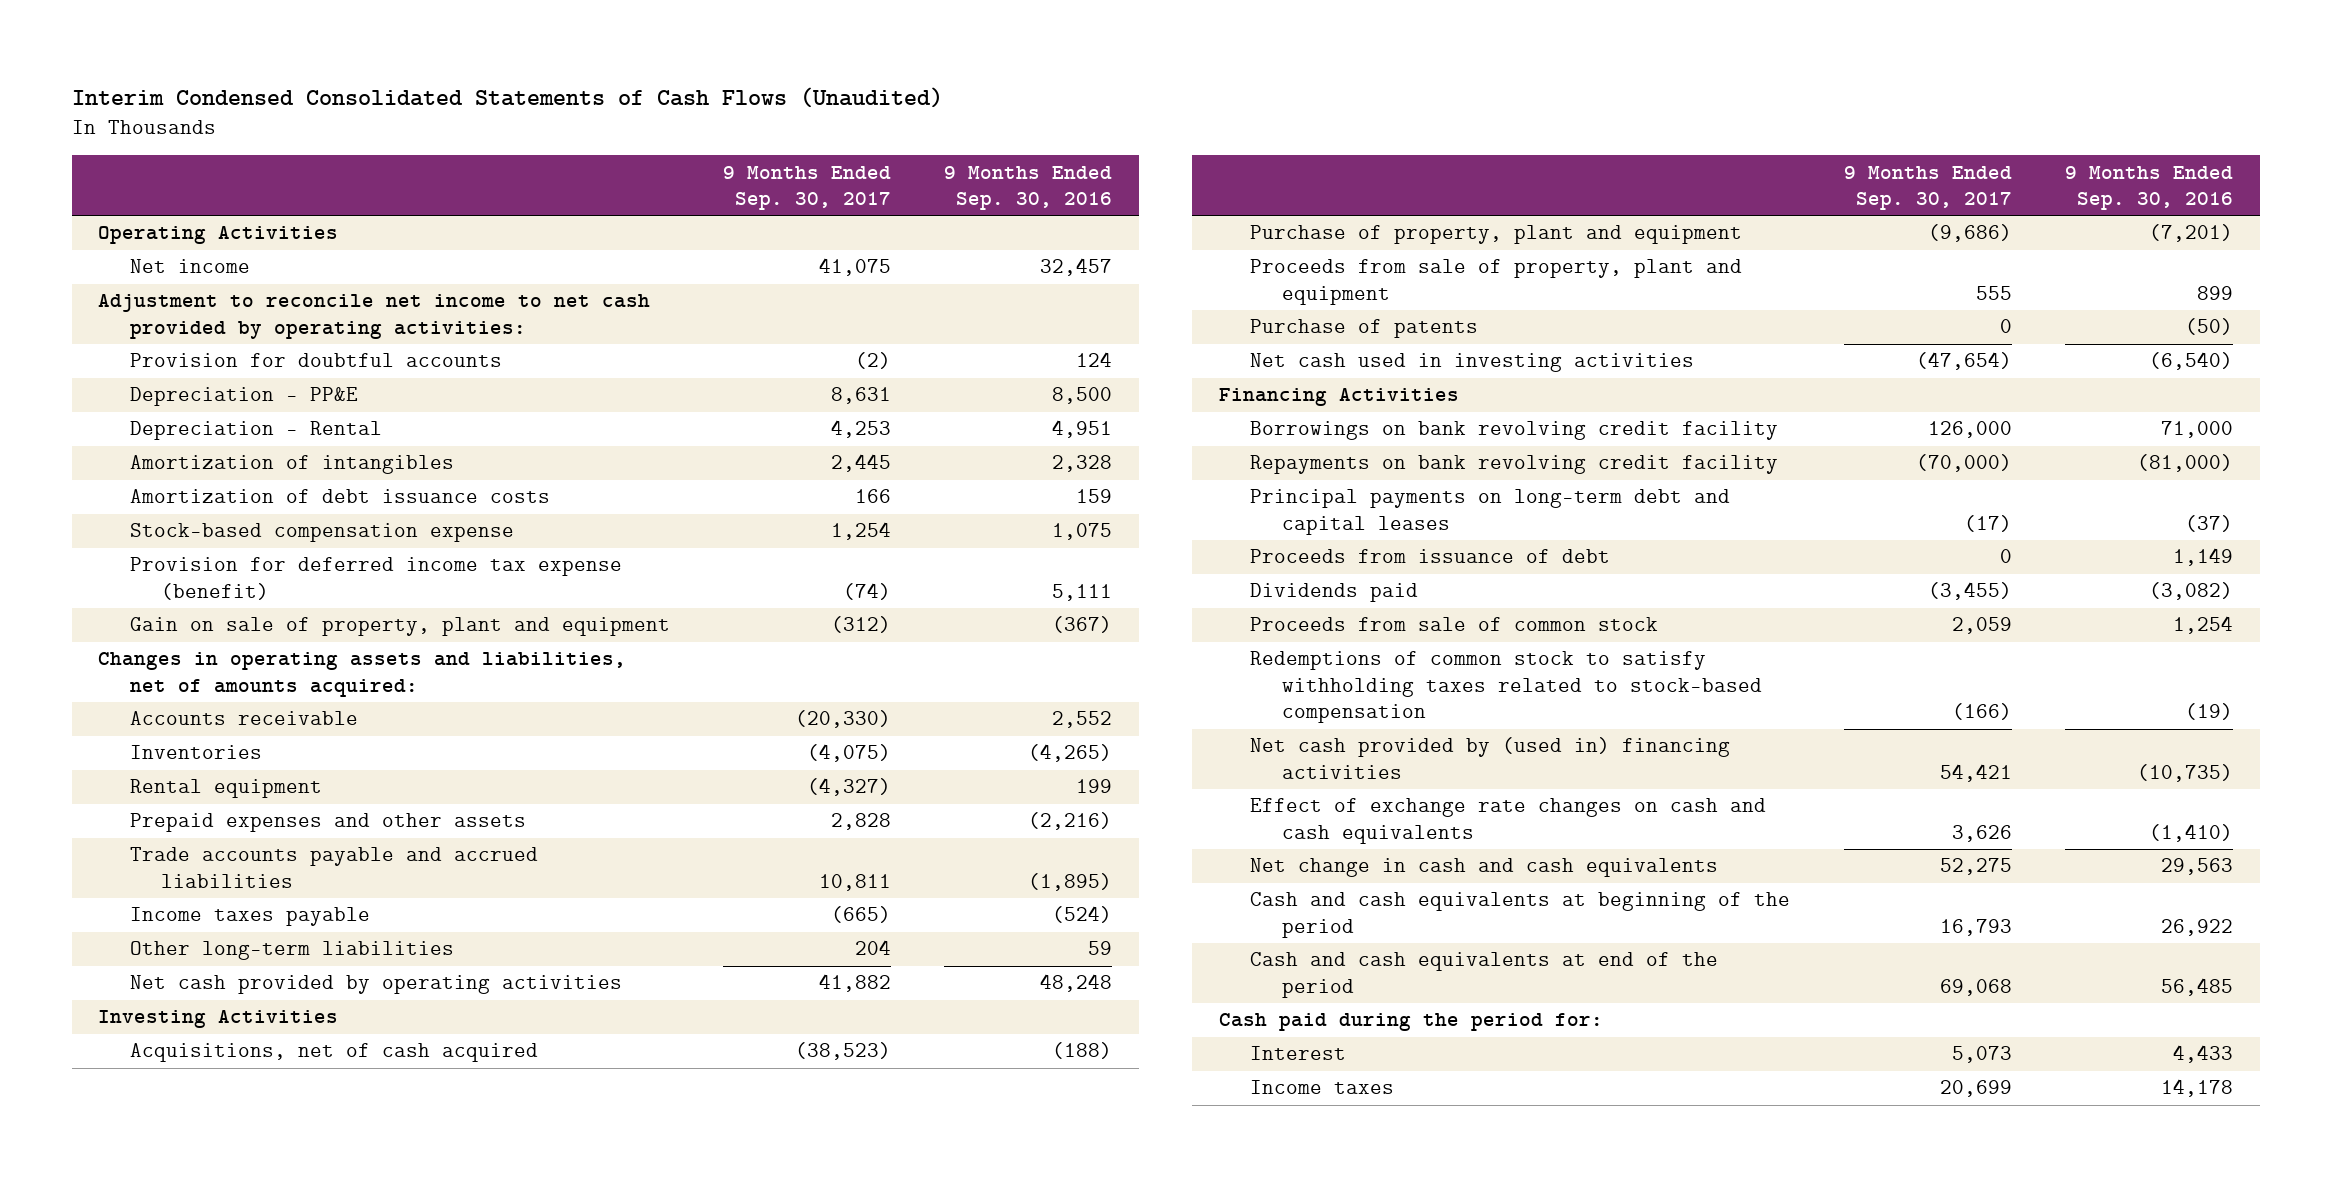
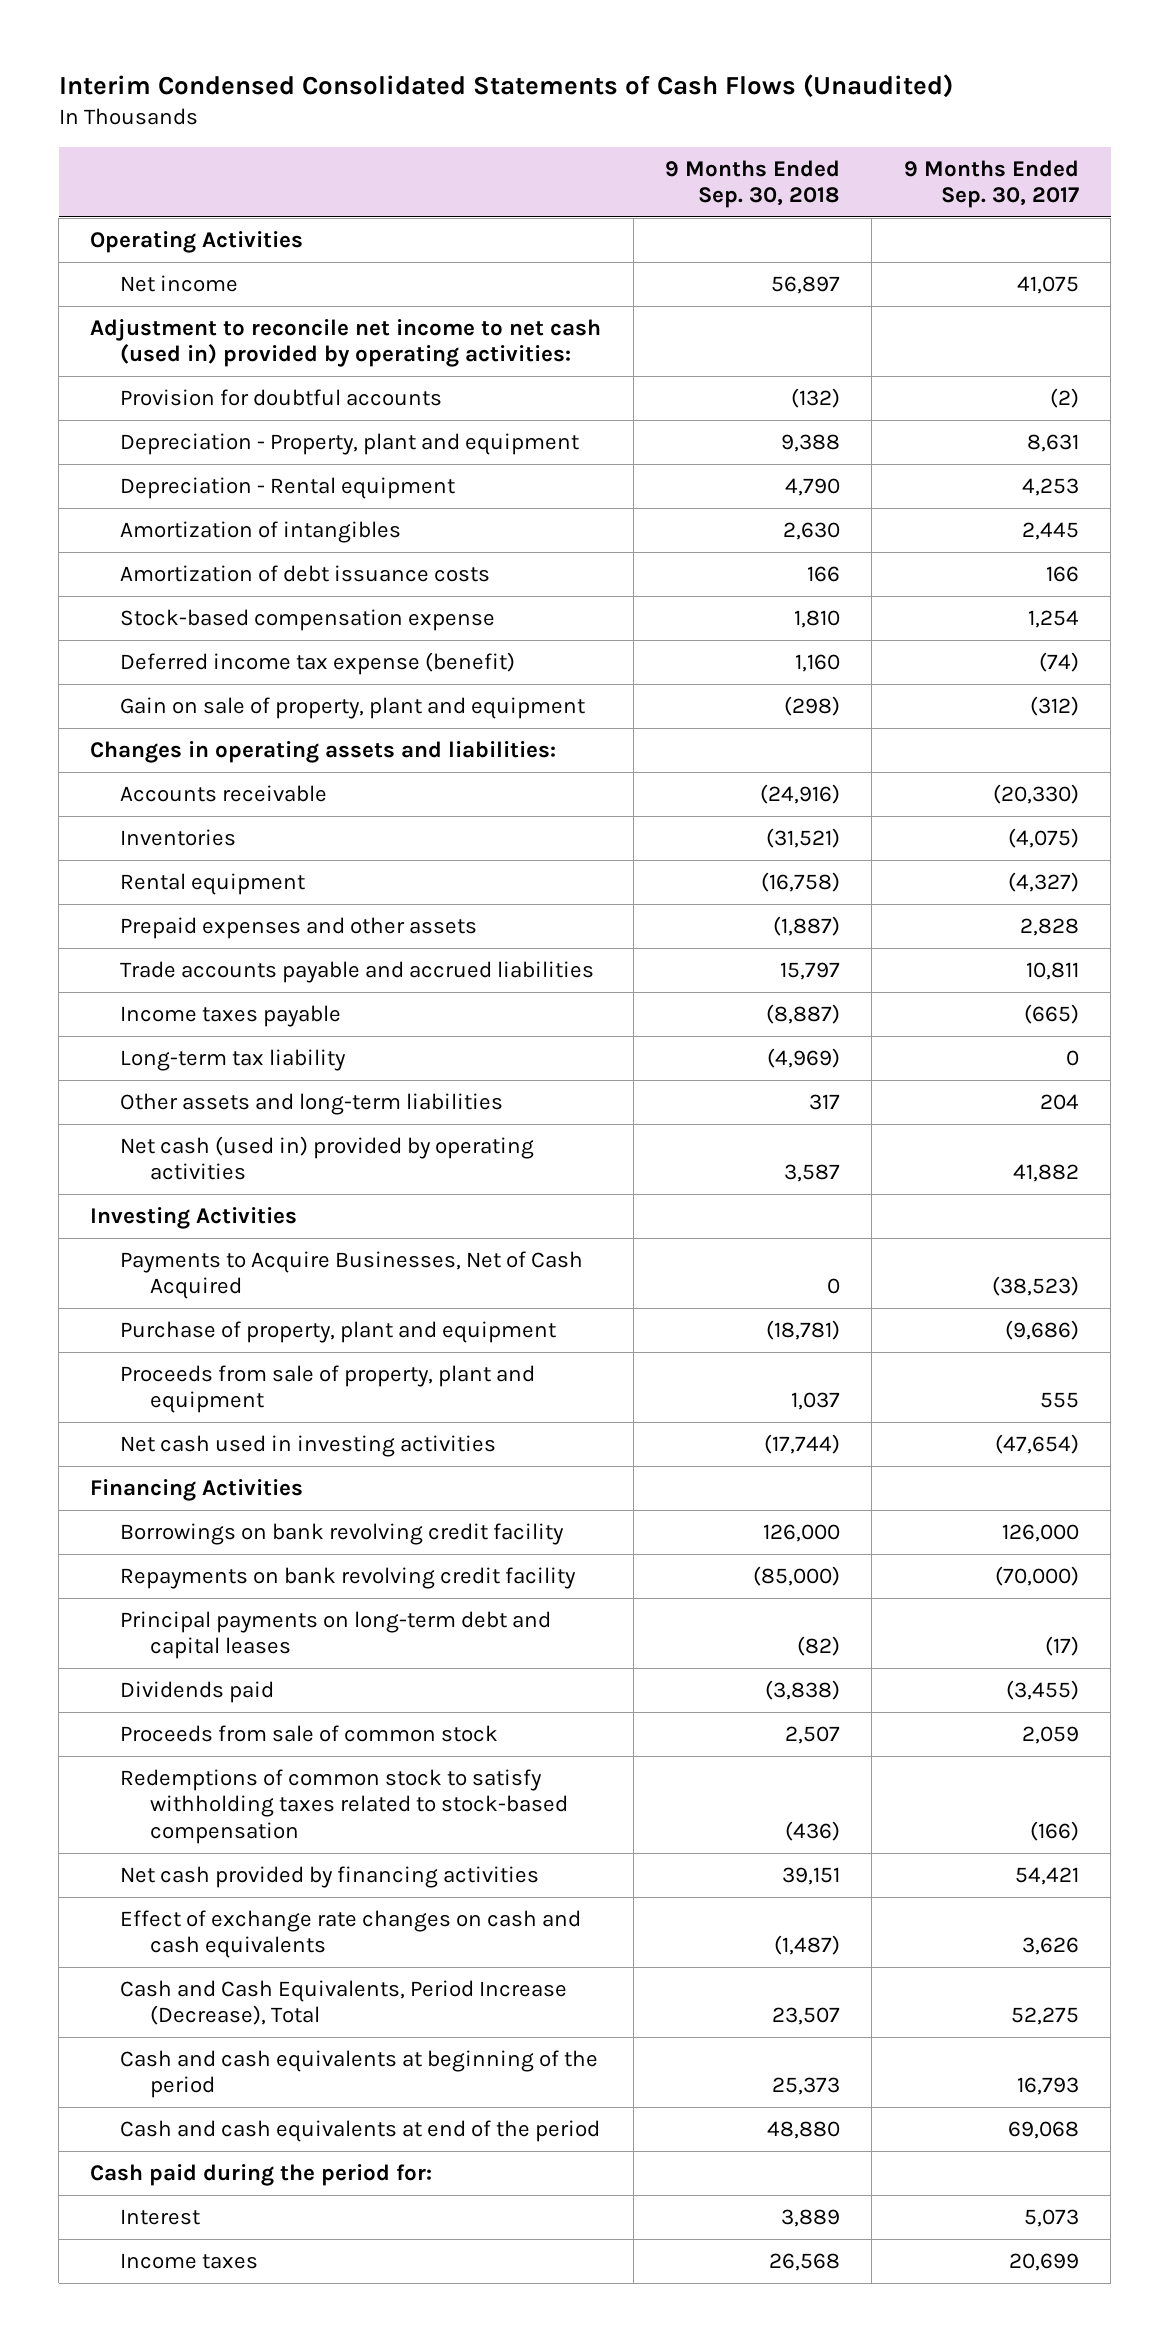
[944,165,1113,211] 9 Months Ended Sep. 30, 2016 -> none
none -> [665,159,841,209] 9 Months Ended Sep. 30, 2018
[98,294,651,339] Adjustment to reconcile net income to net cash provided by operating activities: -> [90,318,602,368] Adjustment to reconcile net income to net cash (used in) provided by operating activities:
[129,387,358,407] Depreciation - PP&E -> [120,432,580,455] Depreciation - Property, plant and equipment
[129,421,382,441] Depreciation - Rental -> [120,476,456,499] Depreciation - Rental equipment
[129,557,622,600] Provision for deferred income tax expense (benefit) -> [120,651,516,675] Deferred income tax expense (benefit)
[98,652,627,697] Changes in operating assets and liabilities, net of amounts acquired: -> [90,740,557,763] Changes in operating assets and liabilities:
none -> [120,1048,347,1071] Long-term tax liability
[129,941,454,961] Other long-term liabilities -> [120,1092,504,1115] Other assets and long-term liabilities
[129,975,622,995] Net cash provided by operating activities -> [120,1135,535,1181] Net cash (used in) provided by operating activities
[129,1043,538,1063] Acquisitions, net of cash acquired -> [120,1250,584,1300] Payments to Acquire Businesses, Net of Cash Acquired
[1250,319,1479,339] Purchase of patents -> none
[1250,549,1611,564] Proceeds from issuance of debt -> none
[1250,737,1731,779] Net cash provided by (used in) financing activities -> [120,1865,540,1888] Net cash provided by financing activities
[1250,858,1719,878] Net change in cash and cash equivalents -> [120,1979,568,2026] Cash and Cash Equivalents, Period Increase (Decrease), Total

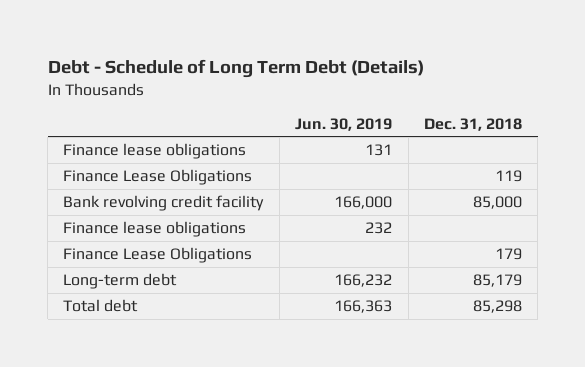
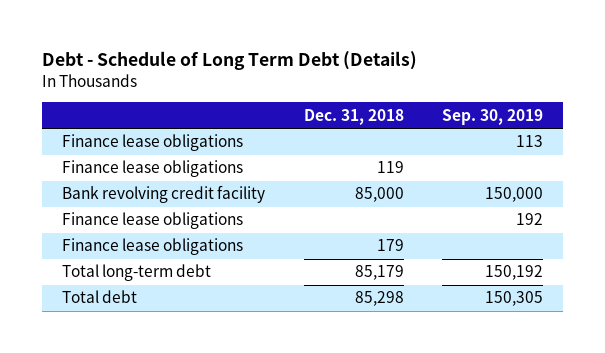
[295,117,393,131] Jun. 30, 2019 -> none
none -> [442,108,544,125] Sep. 30, 2019
[63,169,253,186] Finance Lease Obligations -> [61,160,243,178] Finance lease obligations
[63,247,253,264] Finance Lease Obligations -> [61,238,243,256] Finance lease obligations
[63,273,178,290] Long-term debt -> [61,264,211,282] Total long-term debt

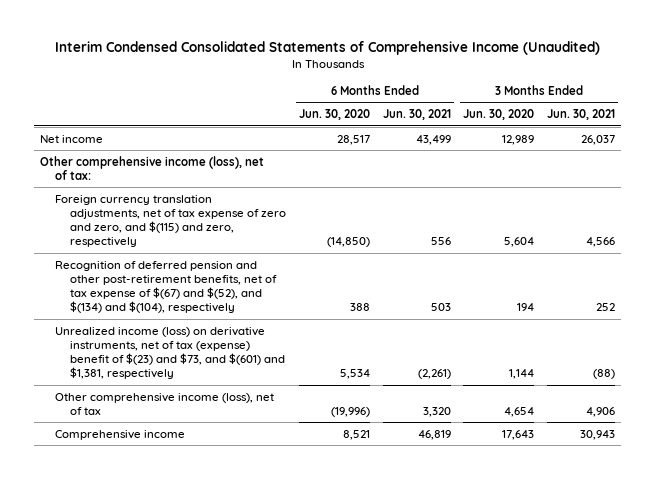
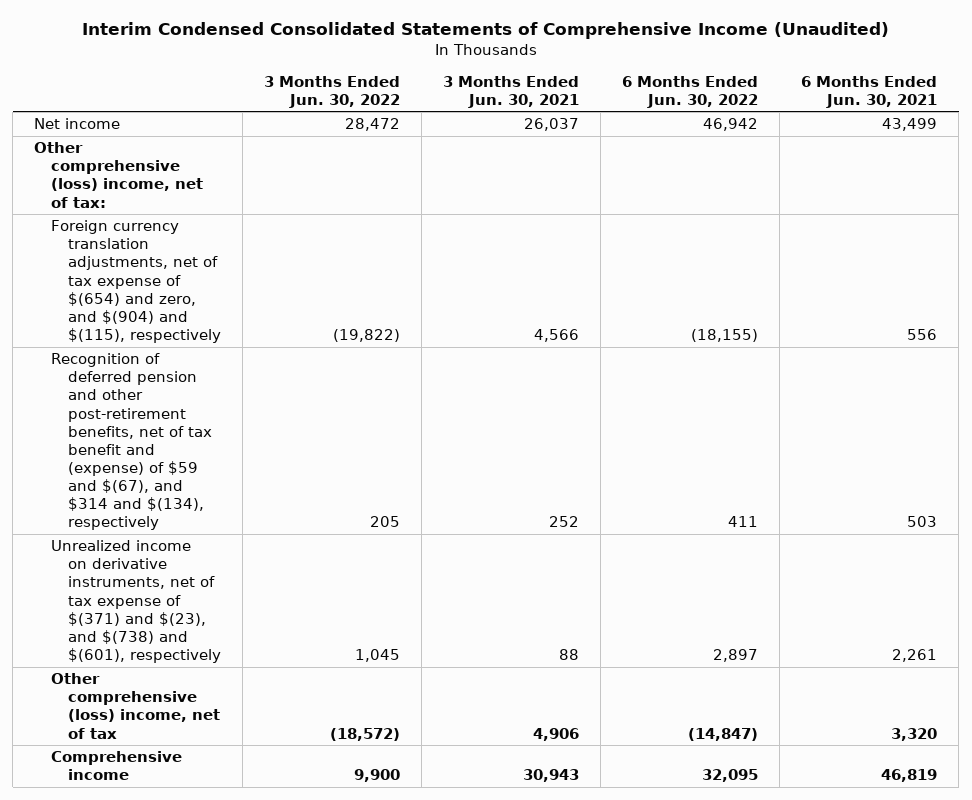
[299,109,371,121] Jun. 30, 2020 -> none
[463,109,535,121] Jun. 30, 2020 -> none
none -> [263,75,400,108] 3 Months Ended Jun. 30, 2022
none -> [621,75,758,108] 6 Months Ended Jun. 30, 2022
[40,155,265,180] Other comprehensive income (loss), net of tax: -> [34,142,203,208] Other comprehensive (loss) income, net of tax:
[55,194,287,248] Foreign currency translation adjustments, net of tax expense of zero and zero, and $(115) and zero, respectively -> [50,220,221,343] Foreign currency translation adjustments, net of tax expense of $(654) and zero, and $(904) and $(115), respectively
[55,260,278,314] Recognition of deferred pension and other post-retirement benefits, net of tax expense of $(67) and $(52), and $(134) and $(104), respectively -> [50,353,212,531] Recognition of deferred pension and other post-retirement benefits, net of tax benefit and (expense) of $59 and $(67), and $314 and $(134), respectively
[55,326,286,380] Unrealized income (loss) on derivative instruments, net of tax (expense) benefit of $(23) and $73, and $(601) and $1,381, respectively -> [50,540,221,663] Unrealized income on derivative instruments, net of tax expense of $(371) and $(23), and $(738) and $(601), respectively
[417,369,451,380] (2,261) -> [892,648,938,662] 2,261
[593,369,616,380] (88) -> [558,648,579,660] 88
[55,392,275,415] Other comprehensive income (loss), net of tax -> [50,673,220,739] Other comprehensive (loss) income, net of tax

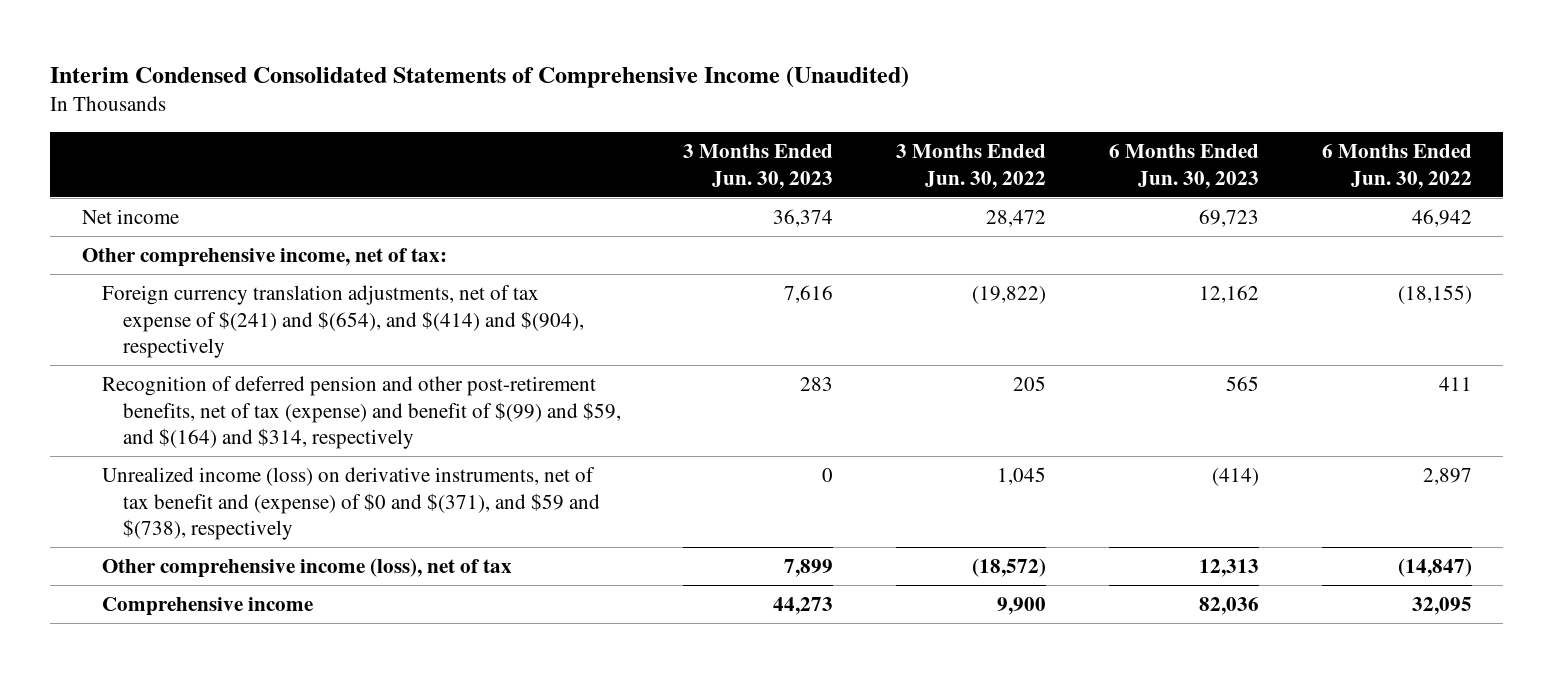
[442,75,579,108] 3 Months Ended Jun. 30, 2021 -> none
[801,75,938,108] 6 Months Ended Jun. 30, 2021 -> none
none -> [683,144,834,189] 3 Months Ended Jun. 30, 2023
none -> [1108,144,1259,189] 6 Months Ended Jun. 30, 2023
[34,142,203,208] Other comprehensive (loss) income, net of tax: -> [81,247,447,267] Other comprehensive income, net of tax:
[50,220,221,343] Foreign currency translation adjustments, net of tax expense of $(654) and zero, and $(904) and $(115), respectively -> [102,284,584,359] Foreign currency translation adjustments, net of tax expense of $(241) and $(654), and $(414) and $(904), respectively
[50,353,212,531] Recognition of deferred pension and other post-retirement benefits, net of tax benefit and (expense) of $59 and $(67), and $314 and $(134), respectively -> [102,375,621,450] Recognition of deferred pension and other post-retirement benefits, net of tax (expense) and benefit of $(99) and $59, and $(164) and $314, respectively
[50,540,221,663] Unrealized income on derivative instruments, net of tax expense of $(371) and $(23), and $(738) and $(601), respectively -> [102,466,600,541] Unrealized income (loss) on derivative instruments, net of tax benefit and (expense) of $0 and $(371), and $59 and $(738), respectively
[50,673,220,739] Other comprehensive (loss) income, net of tax -> [102,557,513,578] Other comprehensive income (loss), net of tax

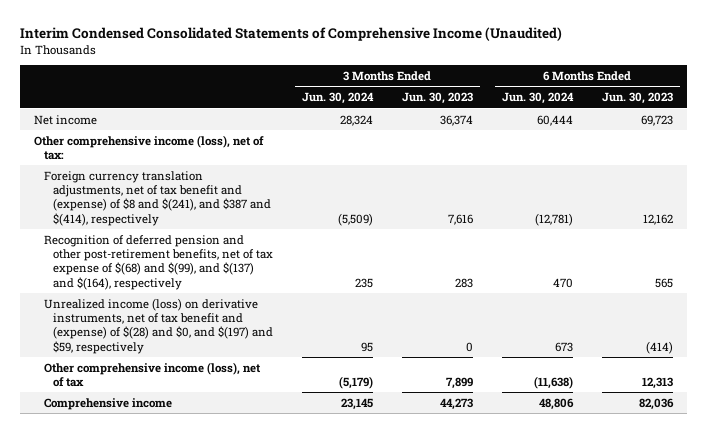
[896,144,1047,189] 3 Months Ended Jun. 30, 2022 -> none
[1321,144,1472,189] 6 Months Ended Jun. 30, 2022 -> none
none -> [301,92,374,105] Jun. 30, 2024
none -> [501,92,574,105] Jun. 30, 2024
[81,247,447,267] Other comprehensive income, net of tax: -> [34,134,265,161] Other comprehensive income (loss), net of tax:
[102,284,584,359] Foreign currency translation adjustments, net of tax expense of $(241) and $(654), and $(414) and $(904), respectively -> [43,170,271,226] Foreign currency translation adjustments, net of tax benefit and (expense) of $8 and $(241), and $387 and $(414), respectively
[102,375,621,450] Recognition of deferred pension and other post-retirement benefits, net of tax (expense) and benefit of $(99) and $59, and $(164) and $314, respectively -> [43,234,273,290] Recognition of deferred pension and other post-retirement benefits, net of tax expense of $(68) and $(99), and $(137) and $(164), respectively
[102,466,600,541] Unrealized income (loss) on derivative instruments, net of tax benefit and (expense) of $0 and $(371), and $59 and $(738), respectively -> [43,297,273,354] Unrealized income (loss) on derivative instruments, net of tax benefit and (expense) of $(28) and $0, and $(197) and $59, respectively

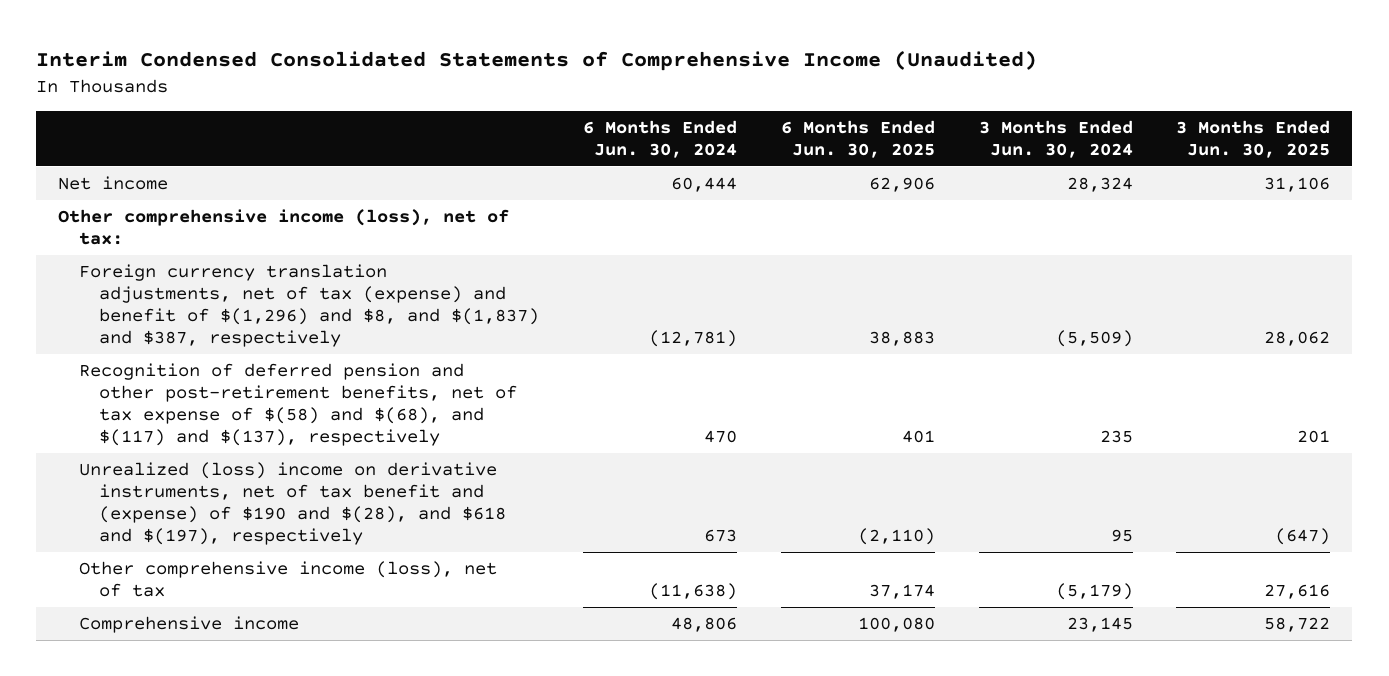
[401,92,473,105] Jun. 30, 2023 -> none
[601,92,673,105] Jun. 30, 2023 -> none
none -> [780,119,935,159] 6 Months Ended Jun. 30, 2025
none -> [1176,119,1331,159] 3 Months Ended Jun. 30, 2025
[43,170,271,226] Foreign currency translation adjustments, net of tax benefit and (expense) of $8 and $(241), and $387 and $(414), respectively -> [78,264,540,348] Foreign currency translation adjustments, net of tax (expense) and benefit of $(1,296) and $8, and $(1,837) and $387, respectively
[43,234,273,290] Recognition of deferred pension and other post-retirement benefits, net of tax expense of $(68) and $(99), and $(137) and $(164), respectively -> [78,363,518,447] Recognition of deferred pension and other post-retirement benefits, net of tax expense of $(58) and $(68), and $(117) and $(137), respectively
[43,297,273,354] Unrealized income (loss) on derivative instruments, net of tax benefit and (expense) of $(28) and $0, and $(197) and $59, respectively -> [78,462,507,546] Unrealized (loss) income on derivative instruments, net of tax benefit and (expense) of $190 and $(28), and $618 and $(197), respectively

